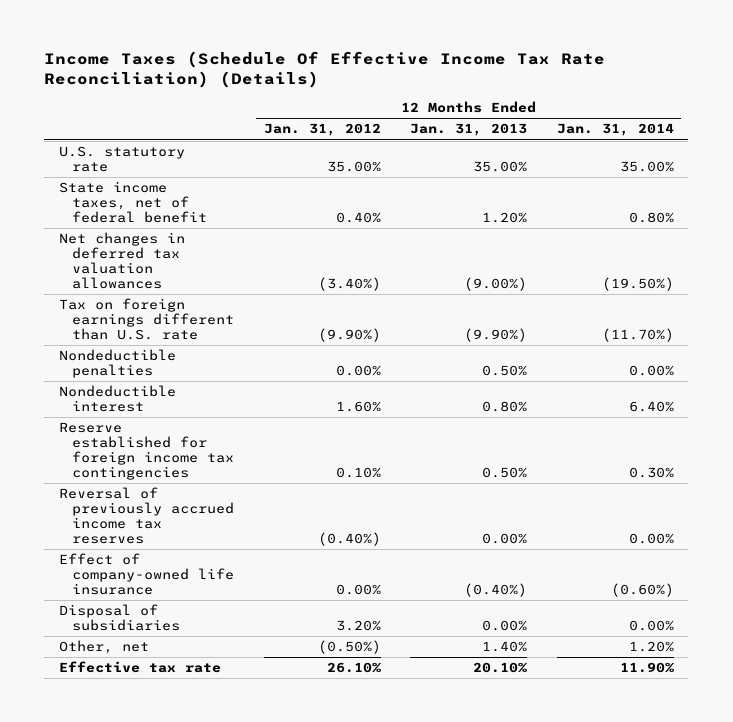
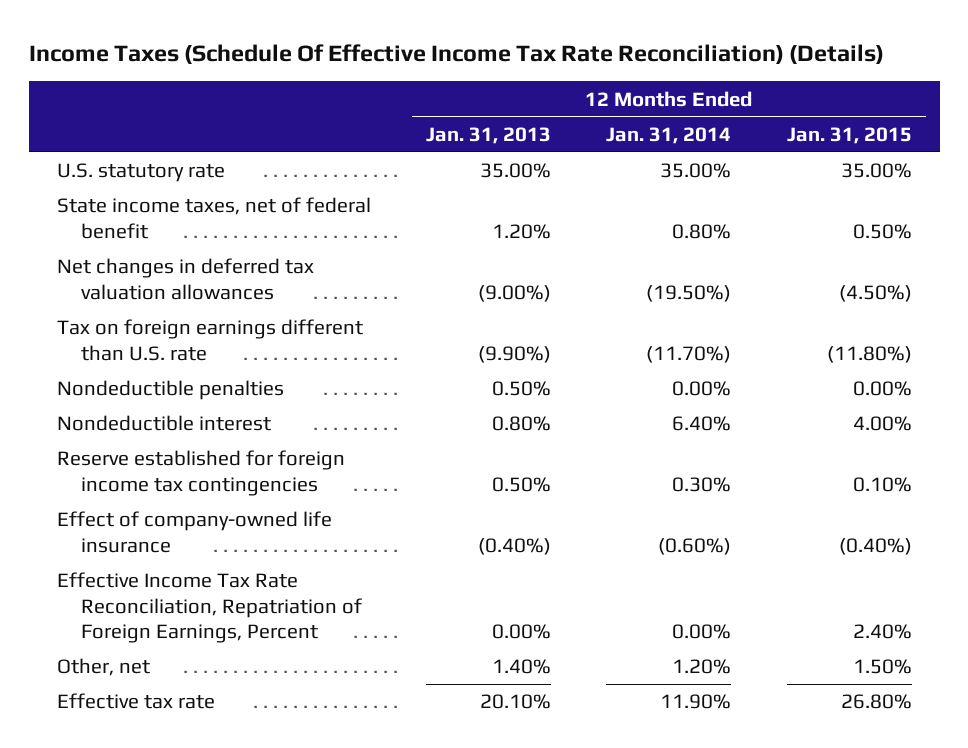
[263,123,381,137] Jan. 31, 2012 -> none
none -> [786,126,912,144] Jan. 31, 2015
[58,487,235,545] Reversal of previously accrued income tax reserves -> none
[58,604,181,632] Disposal of subsidiaries -> none
none -> [56,572,362,643] Effective Income Tax Rate Reconciliation, Repatriation of Foreign Earnings, Percent

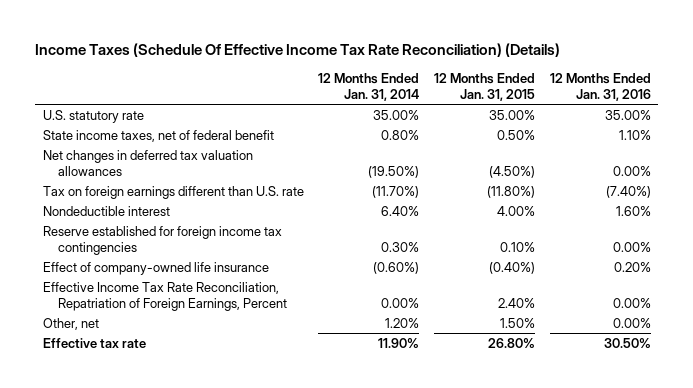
[425,126,551,144] Jan. 31, 2013 -> none
none -> [549,73,651,102] 12 Months Ended Jan. 31, 2016
[56,380,284,401] Nondeductible penalties -> none

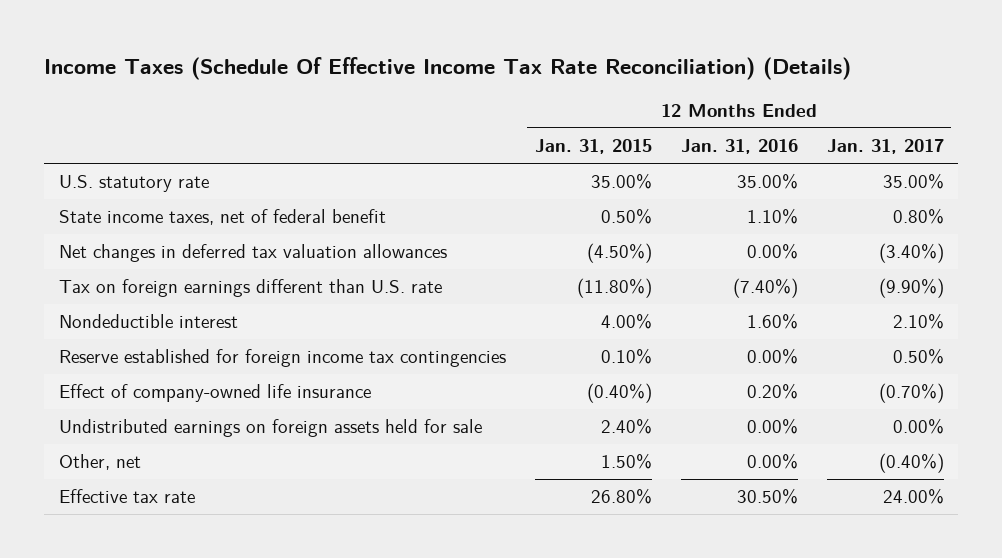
[318,73,420,102] 12 Months Ended Jan. 31, 2014 -> none
none -> [826,139,944,155] Jan. 31, 2017
[42,281,288,311] Effective Income Tax Rate Reconciliation, Repatriation of Foreign Earnings, Percent -> [58,419,482,438] Undistributed earnings on foreign assets held for sale

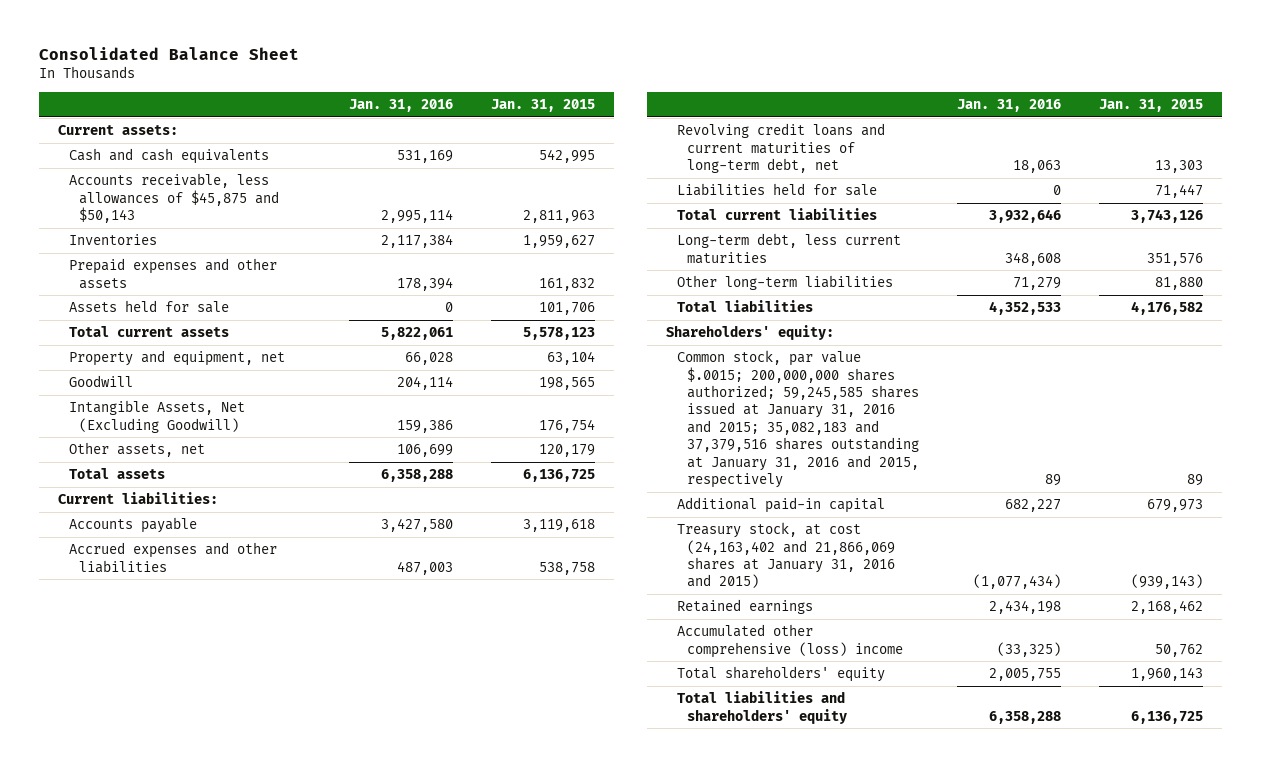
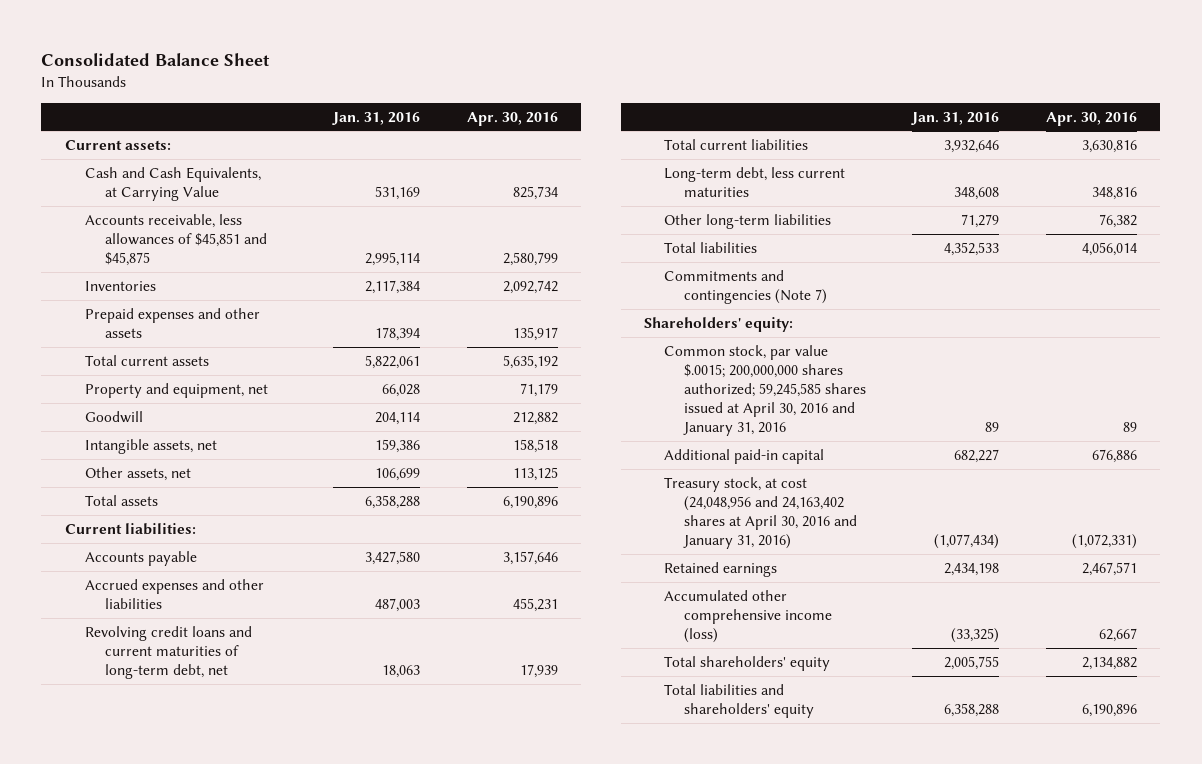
[491,99,596,113] Jan. 31, 2015 -> none
none -> [467,111,559,126] Apr. 30, 2016
[68,148,269,165] Cash and cash equivalents -> [84,167,261,201] Cash and Cash Equivalents, at Carrying Value
[68,173,280,224] Accounts receivable, less allowances of $45,875 and $50,143 -> [84,214,267,266] Accounts receivable, less allowances of $45,851 and $45,875
[68,300,229,314] Assets held for sale -> none
[68,400,245,433] Intangible Assets, Net (Excluding Goodwill) -> [84,439,217,455] Intangible assets, net
[676,183,877,197] Liabilities held for sale -> none
none -> [663,270,827,304] Commitments and contingencies (Note 7)
[676,350,920,488] Common stock, par value $.0015; 200,000,000 shares authorized; 59,245,585 shares issued at January 31, 2016 and 2015; 35,082,183 and 37,379,516 shares outstanding at January 31, 2016 and 2015, respectively -> [663,345,866,436] Common stock, par value $.0015; 200,000,000 shares authorized; 59,245,585 shares issued at April 30, 2016 and January 31, 2016
[676,522,896,589] Treasury stock, at cost (24,163,402 and 21,866,069 shares at January 31, 2016 and 2015) -> [663,477,857,549] Treasury stock, at cost (24,048,956 and 24,163,402 shares at April 30, 2016 and January 31, 2016)
[676,624,904,658] Accumulated other comprehensive (loss) income -> [663,590,832,643] Accumulated other comprehensive income (loss)

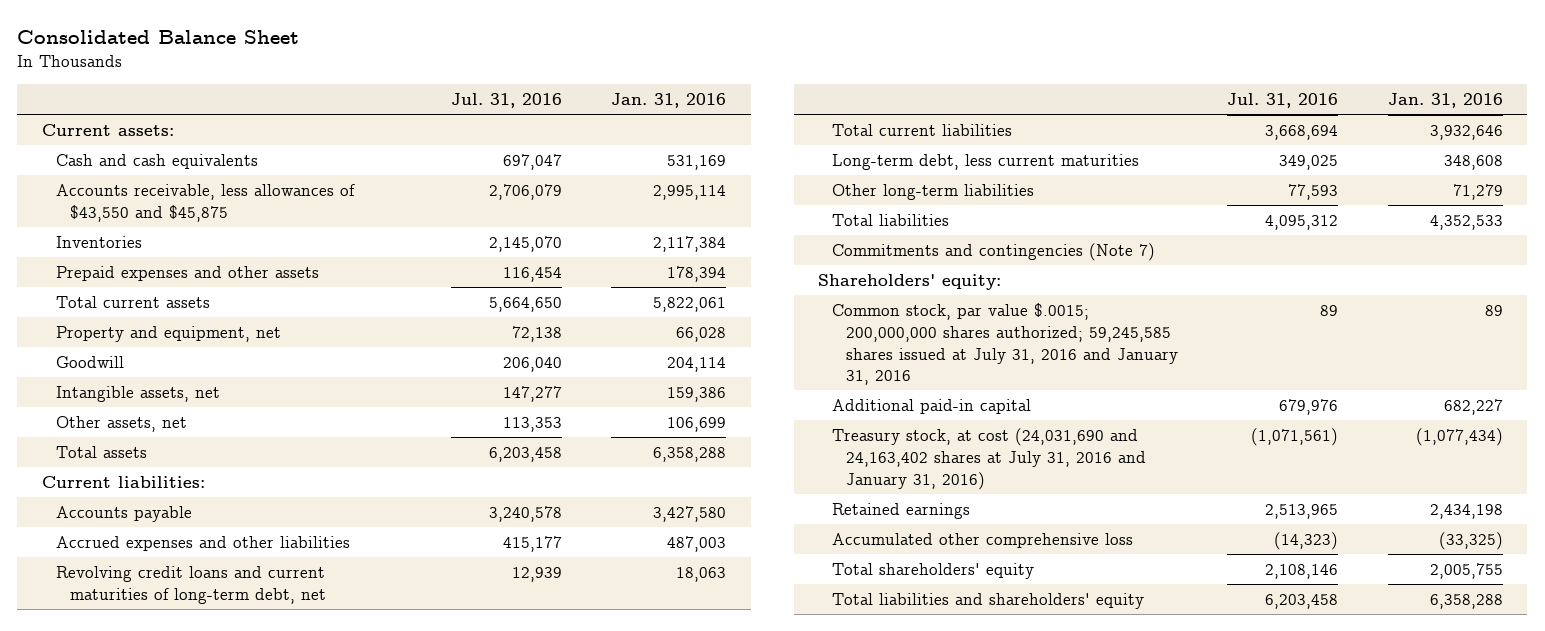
[467,111,559,126] Apr. 30, 2016 -> none
none -> [451,93,563,109] Jul. 31, 2016
[84,167,261,201] Cash and Cash Equivalents, at Carrying Value -> [55,153,258,169] Cash and cash equivalents
[84,214,267,266] Accounts receivable, less allowances of $45,851 and $45,875 -> [55,183,355,222] Accounts receivable, less allowances of $43,550 and $45,875
[663,345,866,436] Common stock, par value $.0015; 200,000,000 shares authorized; 59,245,585 shares issued at April 30, 2016 and January 31, 2016 -> [832,302,1179,386] Common stock, par value $.0015; 200,000,000 shares authorized; 59,245,585 shares issued at July 31, 2016 and January 31, 2016
[663,477,857,549] Treasury stock, at cost (24,048,956 and 24,163,402 shares at April 30, 2016 and January 31, 2016) -> [832,427,1147,490] Treasury stock, at cost (24,031,690 and 24,163,402 shares at July 31, 2016 and January 31, 2016)
[663,590,832,643] Accumulated other comprehensive income (loss) -> [832,532,1134,548] Accumulated other comprehensive loss

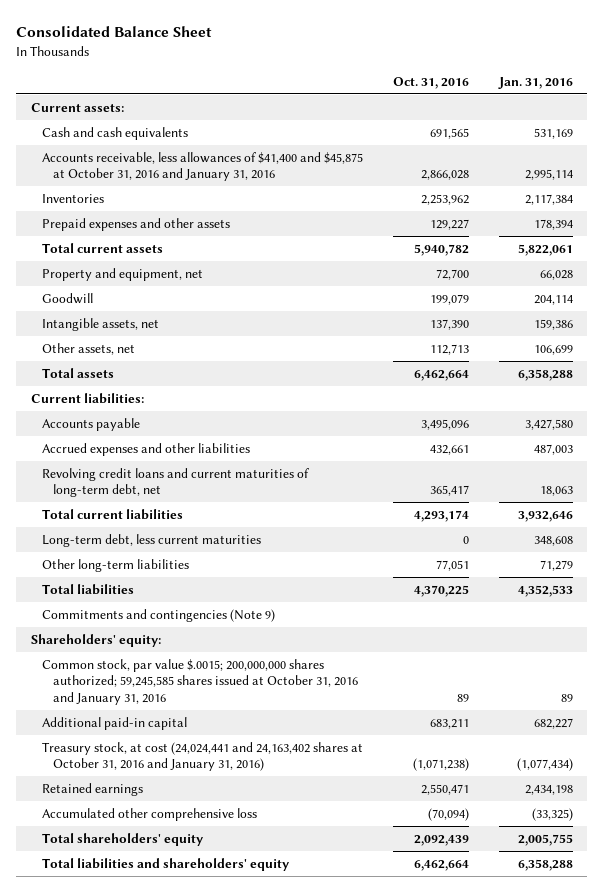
[451,93,563,109] Jul. 31, 2016 -> none
none -> [392,76,469,89] Oct. 31, 2016
[55,183,355,222] Accounts receivable, less allowances of $43,550 and $45,875 -> [42,151,364,182] Accounts receivable, less allowances of $41,400 and $45,875 at October 31, 2016 and January 31, 2016
[832,242,1156,261] Commitments and contingencies (Note 7) -> [42,608,276,622] Commitments and contingencies (Note 9)
[832,302,1179,386] Common stock, par value $.0015; 200,000,000 shares authorized; 59,245,585 shares issued at July 31, 2016 and January 31, 2016 -> [42,658,358,706] Common stock, par value $.0015; 200,000,000 shares authorized; 59,245,585 shares issued at October 31, 2016 and January 31, 2016
[832,427,1147,490] Treasury stock, at cost (24,031,690 and 24,163,402 shares at July 31, 2016 and January 31, 2016) -> [42,741,364,772] Treasury stock, at cost (24,024,441 and 24,163,402 shares at October 31, 2016 and January 31, 2016)

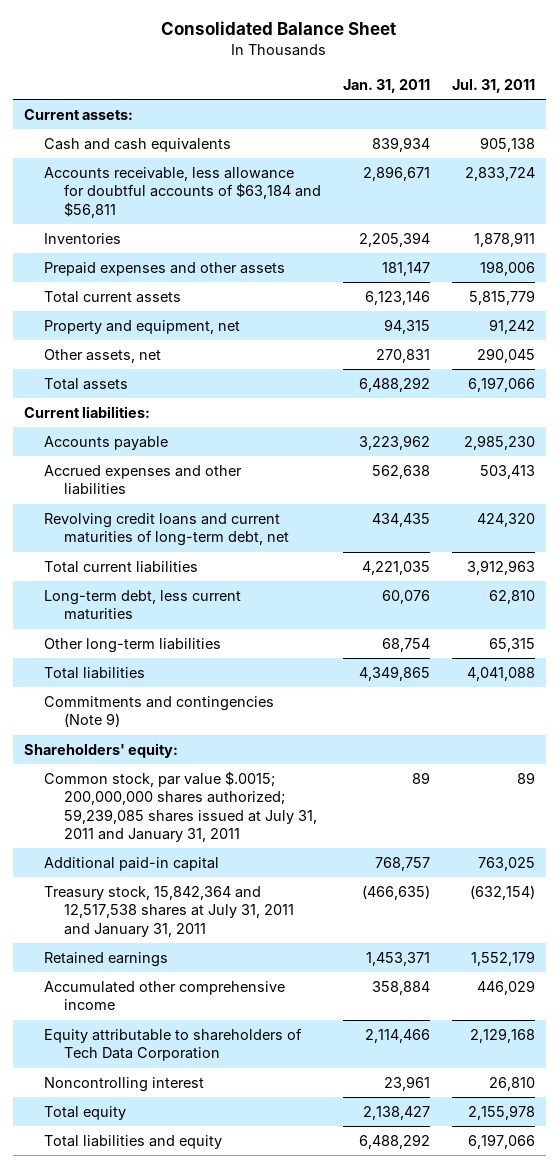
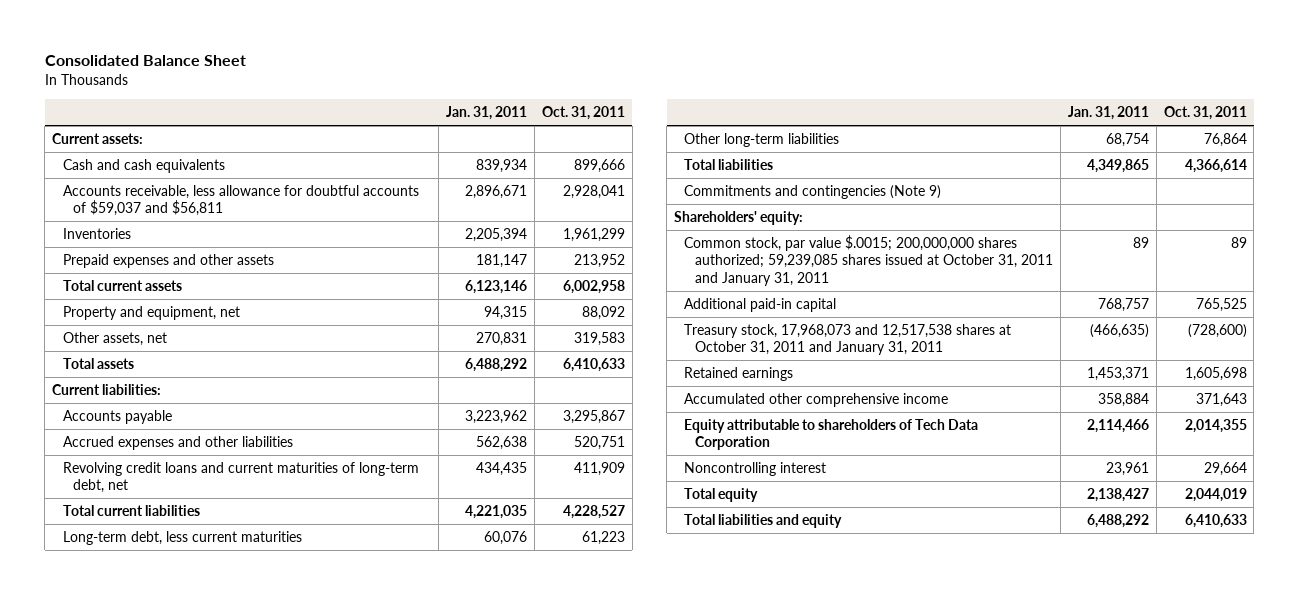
[452,78,536,93] Jul. 31, 2011 -> none
none -> [541,105,625,120] Oct. 31, 2011
[43,167,321,218] Accounts receivable, less allowance for doubtful accounts of $63,184 and $56,811 -> [62,185,419,217] Accounts receivable, less allowance for doubtful accounts of $59,037 and $56,811
[43,771,317,843] Common stock, par value $.0015; 200,000,000 shares authorized; 59,239,085 shares issued at July 31, 2011 and January 31, 2011 -> [684,235,1053,286] Common stock, par value $.0015; 200,000,000 shares authorized; 59,239,085 shares issued at October 31, 2011 and January 31, 2011
[43,886,294,937] Treasury stock, 15,842,364 and 12,517,538 shares at July 31, 2011 and January 31, 2011 -> [684,324,1012,356] Treasury stock, 17,968,073 and 12,517,538 shares at October 31, 2011 and January 31, 2011

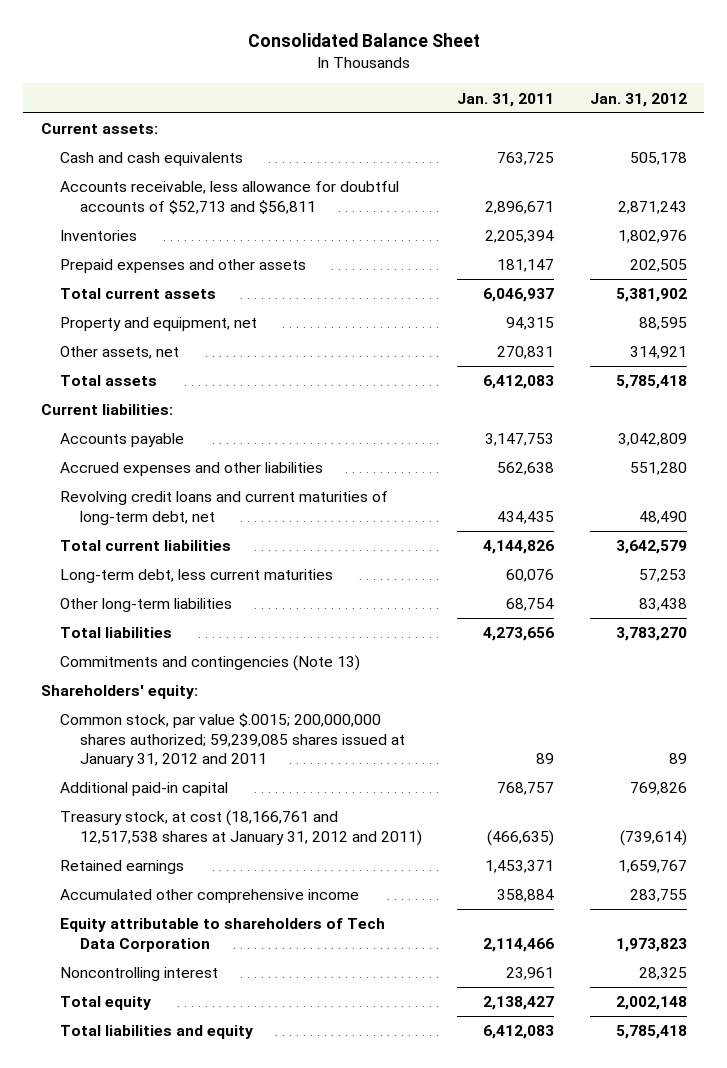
[541,105,625,120] Oct. 31, 2011 -> none
none -> [589,92,687,107] Jan. 31, 2012
[475,159,527,174] 839,934 -> [497,152,555,166] 763,725
[62,185,419,217] Accounts receivable, less allowance for doubtful accounts of $59,037 and $56,811 -> [60,181,400,214] Accounts receivable, less allowance for doubtful accounts of $52,713 and $56,811
[464,280,527,295] 6,123,146 -> [483,288,555,303] 6,046,937
[464,358,527,373] 6,488,292 -> [483,375,555,390] 6,412,083
[464,410,527,425] 3,223,962 -> [485,433,555,447] 3,147,753
[464,505,527,520] 4,221,035 -> [483,540,555,555] 4,144,826
[1086,159,1149,174] 4,349,865 -> [483,627,555,642] 4,273,656
[684,185,942,200] Commitments and contingencies (Note 9) -> [60,655,361,672] Commitments and contingencies (Note 13)
[684,235,1053,286] Common stock, par value $.0015; 200,000,000 shares authorized; 59,239,085 shares issued at October 31, 2011 and January 31, 2011 -> [60,713,405,767] Common stock, par value $.0015; 200,000,000 shares authorized; 59,239,085 shares issued at January 31, 2012 and 2011
[684,324,1012,356] Treasury stock, 17,968,073 and 12,517,538 shares at October 31, 2011 and January 31, 2011 -> [60,810,422,846] Treasury stock, at cost (18,166,761 and 12,517,538 shares at January 31, 2012 and 2011)
[1086,514,1149,529] 6,488,292 -> [483,1025,555,1040] 6,412,083

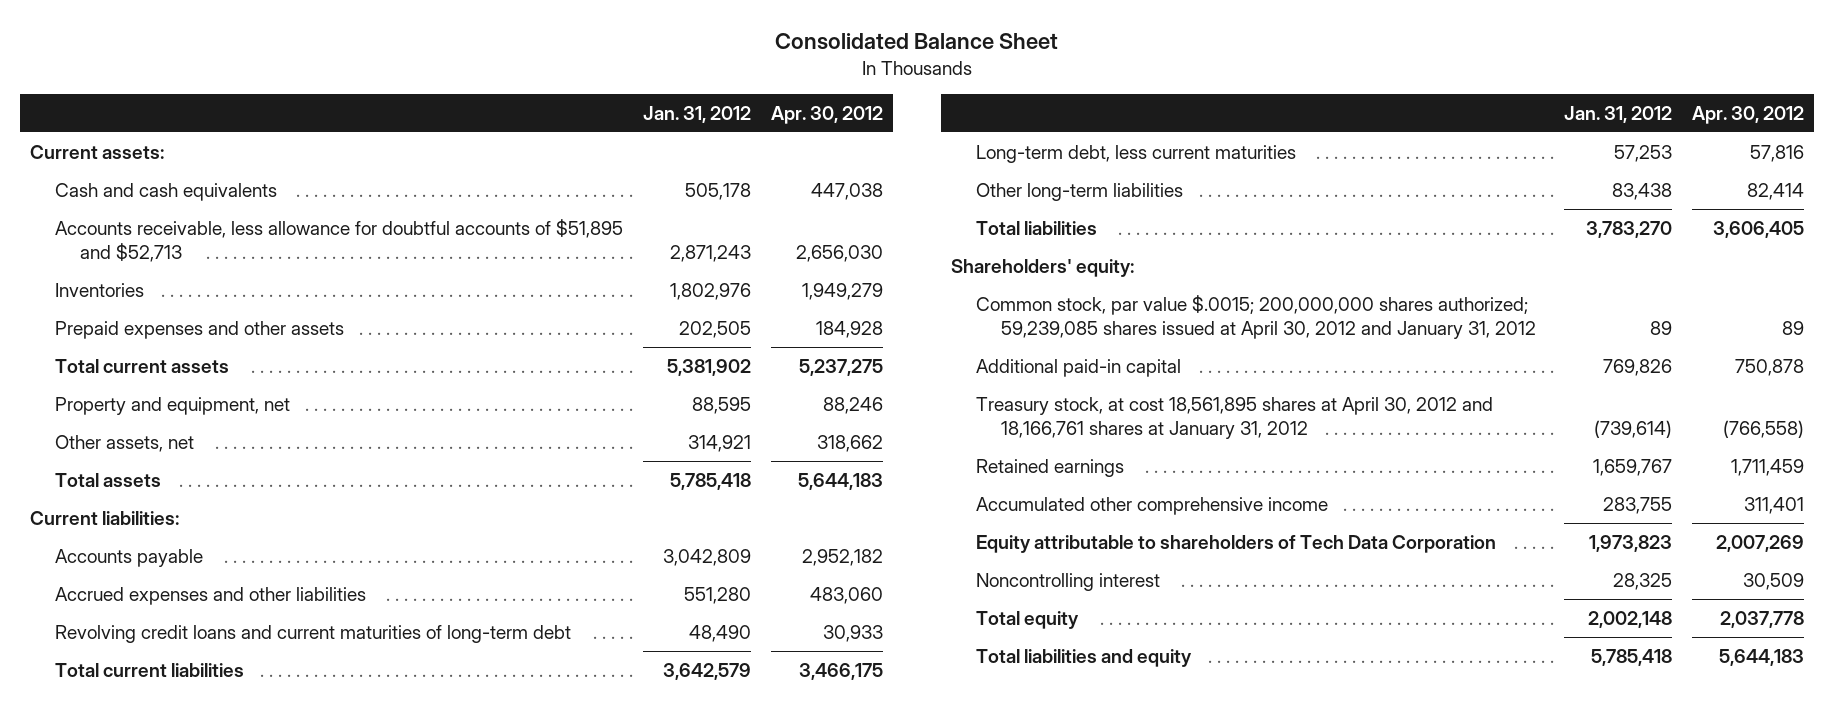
[457,92,555,107] Jan. 31, 2011 -> none
none -> [771,105,884,124] Apr. 30, 2012
[60,181,400,214] Accounts receivable, less allowance for doubtful accounts of $52,713 and $56,811 -> [54,218,623,263] Accounts receivable, less allowance for doubtful accounts of $51,895 and $52,713
[60,491,389,525] Revolving credit loans and current maturities of long-term debt, net -> [54,624,571,643] Revolving credit loans and current maturities of long-term debt
[60,655,361,672] Commitments and contingencies (Note 13) -> none
[60,713,405,767] Common stock, par value $.0015; 200,000,000 shares authorized; 59,239,085 shares issued at January 31, 2012 and 2011 -> [975,294,1537,340] Common stock, par value $.0015; 200,000,000 shares authorized; 59,239,085 shares issued at April 30, 2012 and January 31, 2012
[60,810,422,846] Treasury stock, at cost (18,166,761 and 12,517,538 shares at January 31, 2012 and 2011) -> [975,396,1493,440] Treasury stock, at cost 18,561,895 shares at April 30, 2012 and 18,166,761 shares at January 31, 2012

